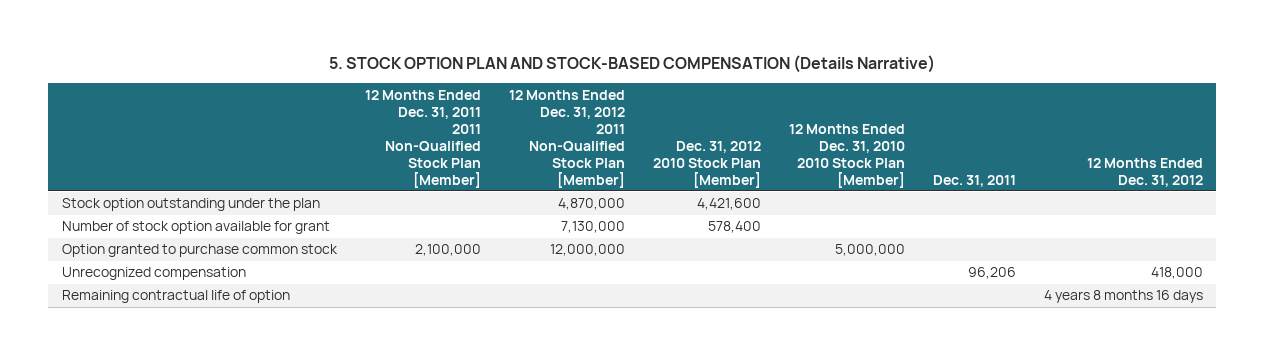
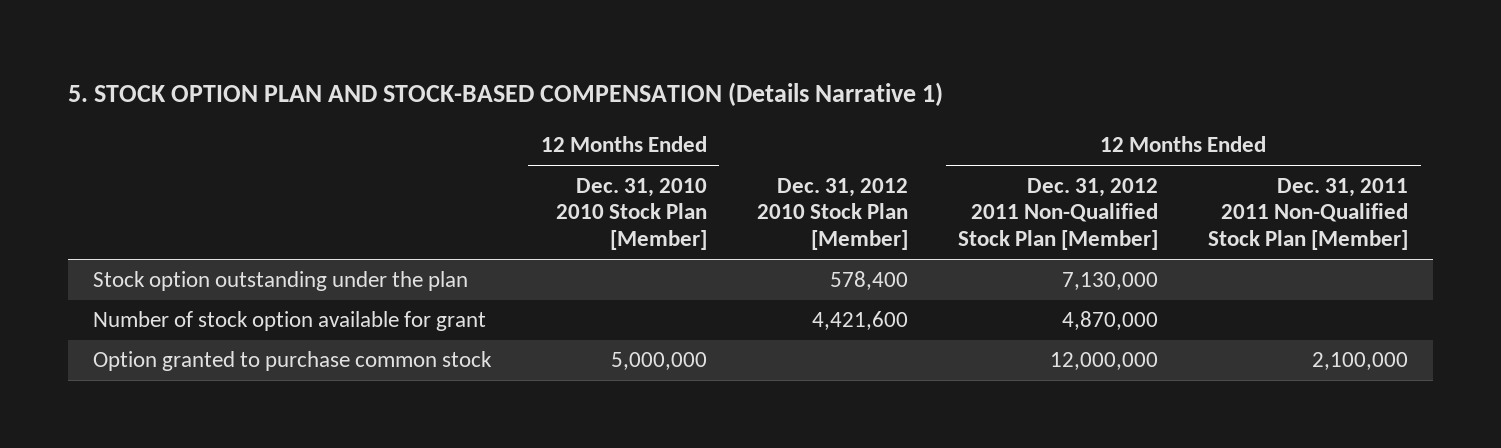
[329,55,936,74] 5. STOCK OPTION PLAN AND STOCK-BASED COMPENSATION (Details Narrative) -> [67,82,943,107] 5. STOCK OPTION PLAN AND STOCK-BASED COMPENSATION (Details Narrative 1)
[932,174,1016,187] Dec. 31, 2011 -> none
[1086,157,1203,187] 12 Months Ended Dec. 31, 2012 -> none
[557,198,625,211] 4,870,000 -> [1062,272,1159,291] 7,130,000
[696,198,761,211] 4,421,600 -> [829,271,908,291] 578,400
[560,221,625,234] 7,130,000 -> [1062,311,1159,331] 4,870,000
[707,221,761,234] 578,400 -> [811,311,908,331] 4,421,600
[61,267,246,281] Unrecognized compensation -> none
[61,290,290,304] Remaining contractual life of option -> none

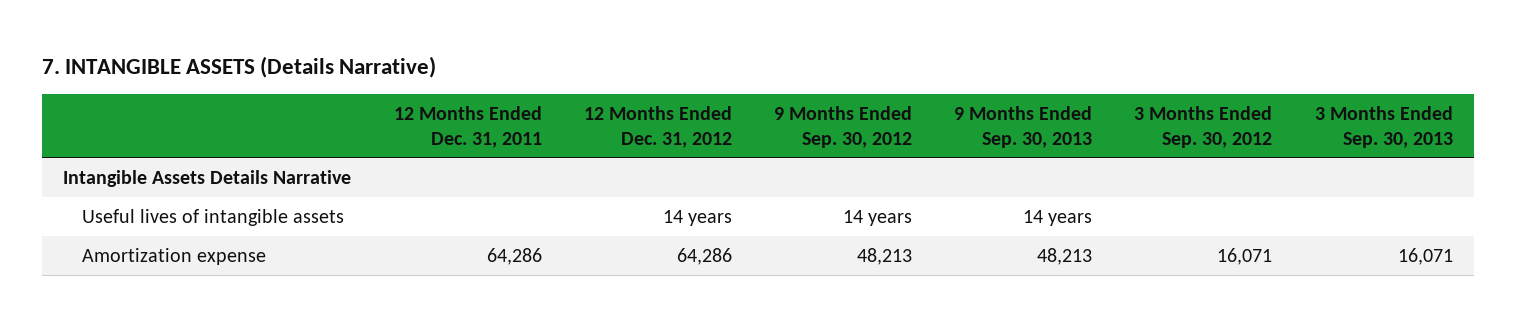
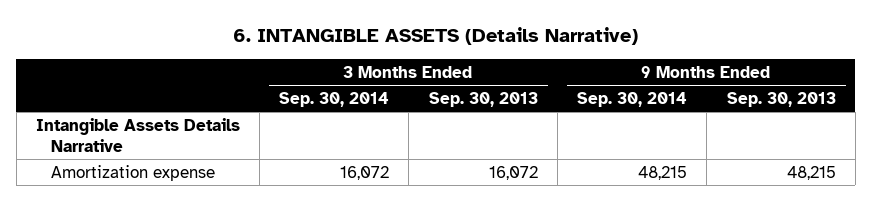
[42,55,437,78] 7. INTANGIBLE ASSETS (Details Narrative) -> [232,27,638,46] 6. INTANGIBLE ASSETS (Details Narrative)
[393,105,542,148] 12 Months Ended Dec. 31, 2011 -> none
[583,105,732,148] 12 Months Ended Dec. 31, 2012 -> none
[774,105,913,148] 9 Months Ended Sep. 30, 2012 -> none
[1134,105,1273,148] 3 Months Ended Sep. 30, 2012 -> none
none -> [279,91,390,107] Sep. 30, 2014
none -> [577,91,688,107] Sep. 30, 2014
[82,208,345,226] Useful lives of intangible assets -> none
[1037,247,1093,265] 48,213 -> [786,165,836,180] 48,215
[1397,247,1453,265] 16,071 -> [488,165,538,180] 16,072

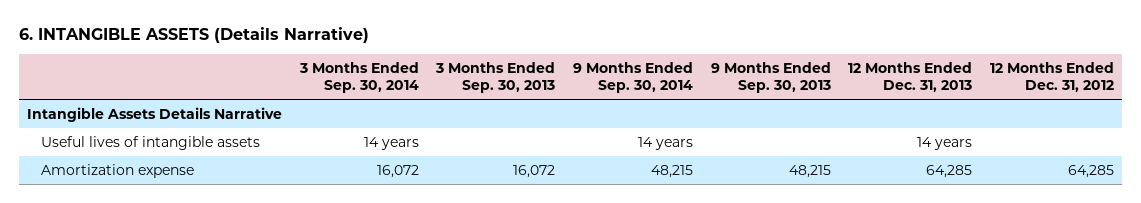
none -> [848,61,973,93] 12 Months Ended Dec. 31, 2013
none -> [989,61,1114,93] 12 Months Ended Dec. 31, 2012
none -> [41,135,261,150] Useful lives of intangible assets

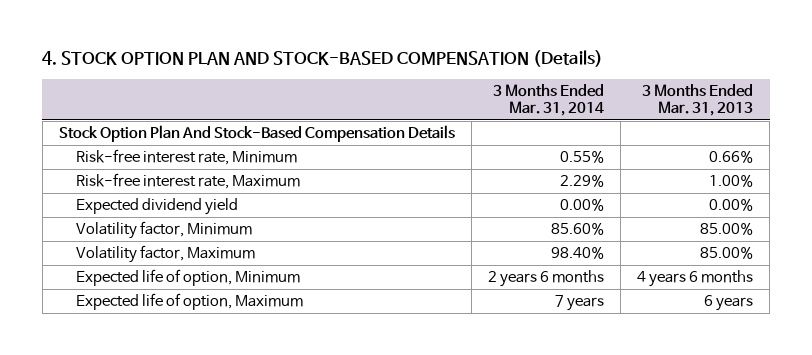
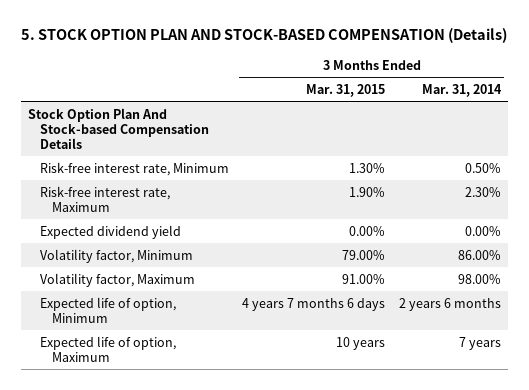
[42,50,604,68] 4. STOCK OPTION PLAN AND STOCK-BASED COMPENSATION (Details) -> [20,28,507,44] 5. STOCK OPTION PLAN AND STOCK-BASED COMPENSATION (Details)
[642,83,754,116] 3 Months Ended Mar. 31, 2013 -> none
none -> [306,83,386,97] Mar. 31, 2015
[58,125,455,143] Stock Option Plan And Stock-Based Compensation Details -> [27,107,209,149] Stock Option Plan And Stock-based Compensation Details
[560,150,605,164] 0.55% -> [465,162,502,173] 0.50%
[560,174,605,188] 2.29% -> [465,186,502,197] 2.30%
[551,222,605,236] 85.60% -> [458,249,502,260] 86.00%
[551,246,605,260] 98.40% -> [458,273,502,284] 98.00%

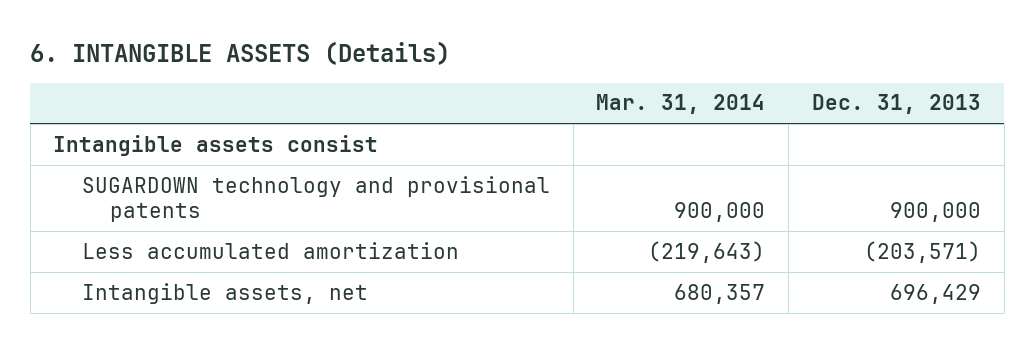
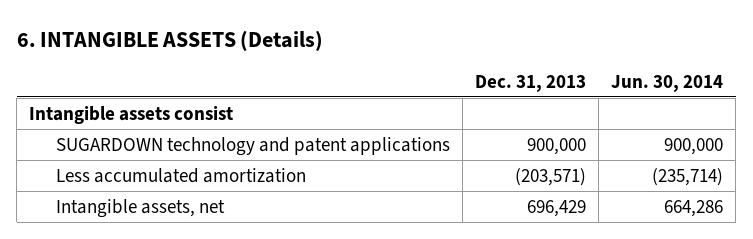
[596,94,766,115] Mar. 31, 2014 -> none
none -> [611,74,724,92] Jun. 30, 2014
[81,175,550,223] SUGARDOWN technology and provisional patents -> [55,136,450,156] SUGARDOWN technology and patent applications

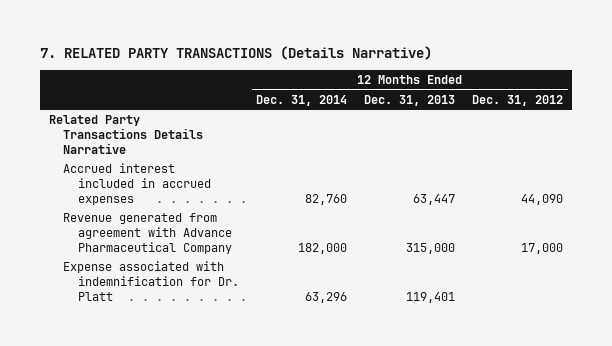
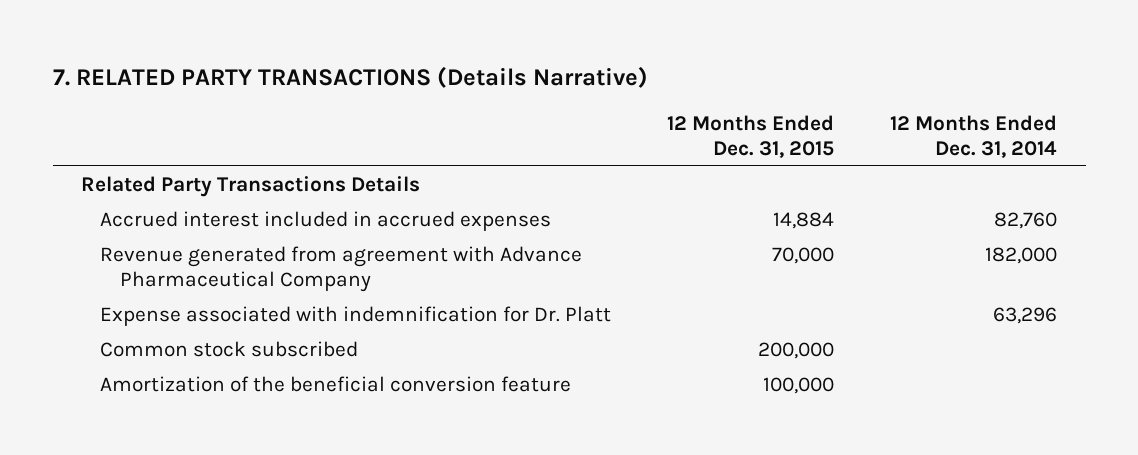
[364,94,456,106] Dec. 31, 2013 -> none
[472,94,564,106] Dec. 31, 2012 -> none
none -> [667,114,835,159] 12 Months Ended Dec. 31, 2015
[48,114,204,154] Related Party Transactions Details Narrative -> [80,176,420,198] Related Party Transactions Details
none -> [100,341,359,358] Common stock subscribed
none -> [100,376,572,393] Amortization of the beneficial conversion feature

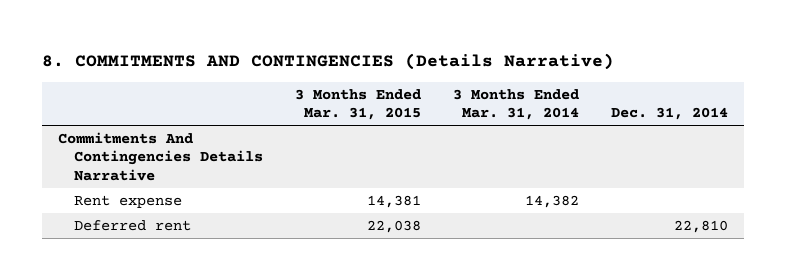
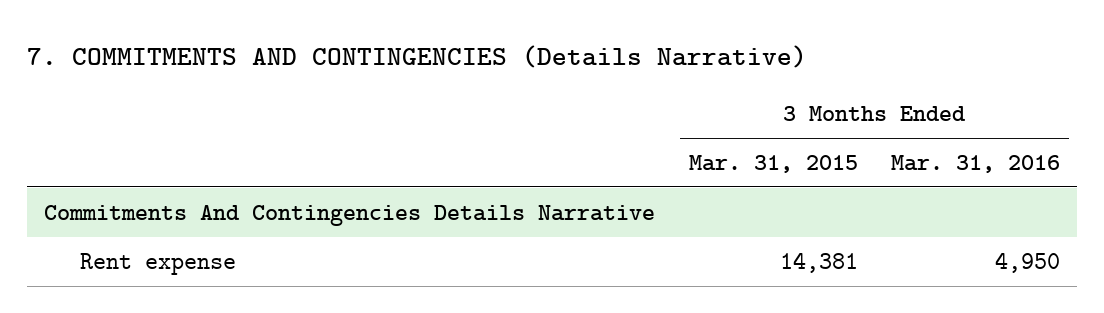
[41,53,614,71] 8. COMMITMENTS AND CONTINGENCIES (Details Narrative) -> [26,45,807,69] 7. COMMITMENTS AND CONTINGENCIES (Details Narrative)
[452,88,579,121] 3 Months Ended Mar. 31, 2014 -> none
[610,107,728,121] Dec. 31, 2014 -> none
none -> [891,154,1061,173] Mar. 31, 2016
[73,219,191,231] Deferred rent -> none

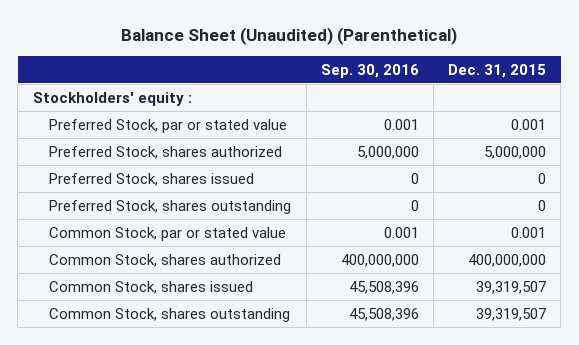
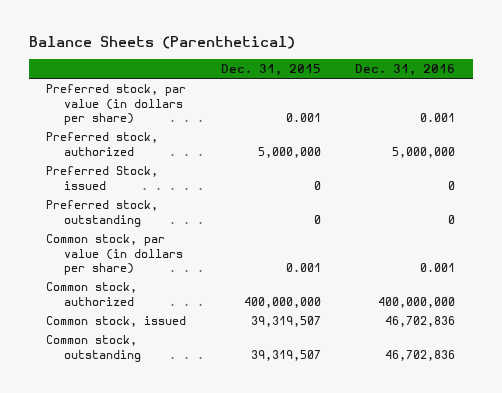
[121,27,458,46] Balance Sheet (Unaudited) (Parenthetical) -> [29,36,296,50] Balance Sheets (Parenthetical)
[320,63,419,78] Sep. 30, 2016 -> none
none -> [355,64,456,77] Dec. 31, 2016
[32,91,192,106] Stockholders' equity : -> none
[49,118,288,133] Preferred Stock, par or stated value -> [46,84,187,126] Preferred stock, par value (in dollars per share)
[49,145,283,159] Preferred Stock, shares authorized -> [46,132,159,156] Preferred stock, authorized
[49,172,255,186] Preferred Stock, shares issued -> [46,166,159,190] Preferred Stock, issued
[49,199,292,214] Preferred Stock, shares outstanding -> [46,200,159,227] Preferred stock, outstanding
[49,226,287,241] Common Stock, par or stated value -> [46,234,184,276] Common stock, par value (in dollars per share)
[49,253,282,267] Common Stock, shares authorized -> [46,282,138,306] Common stock, authorized
[49,280,254,294] Common Stock, shares issued -> [46,316,187,328] Common stock, issued
[49,307,291,322] Common Stock, shares outstanding -> [46,335,142,362] Common stock, outstanding

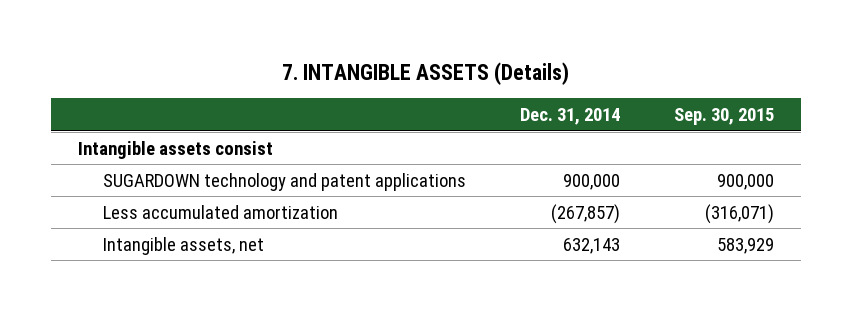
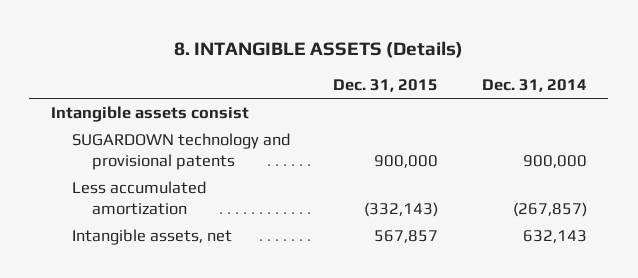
[282,61,570,85] 7. INTANGIBLE ASSETS (Details) -> [173,40,463,58] 8. INTANGIBLE ASSETS (Details)
[674,108,775,126] Sep. 30, 2015 -> none
none -> [333,79,439,93] Dec. 31, 2015
[102,172,466,191] SUGARDOWN technology and patent applications -> [71,132,290,170] SUGARDOWN technology and provisional patents

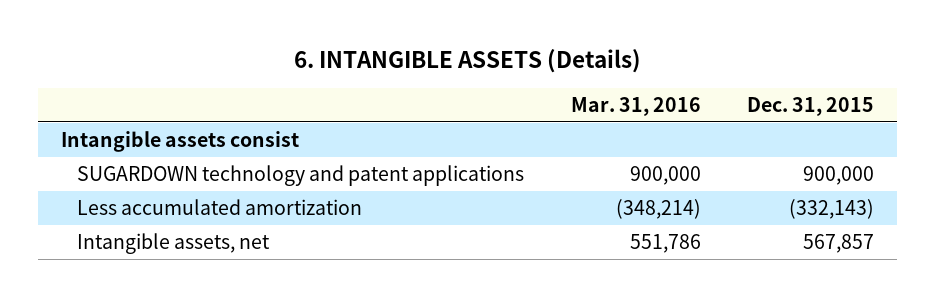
[173,40,463,58] 8. INTANGIBLE ASSETS (Details) -> [293,49,641,74] 6. INTANGIBLE ASSETS (Details)
[481,79,587,93] Dec. 31, 2014 -> none
none -> [570,97,701,117] Mar. 31, 2016
[71,132,290,170] SUGARDOWN technology and provisional patents -> [77,165,525,187] SUGARDOWN technology and patent applications

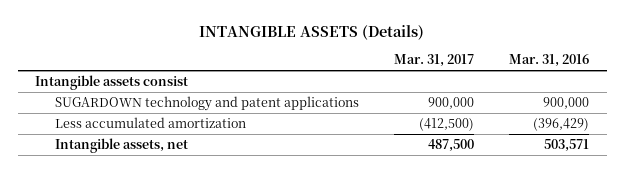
[293,49,641,74] 6. INTANGIBLE ASSETS (Details) -> [199,24,425,40] INTANGIBLE ASSETS (Details)
[746,97,874,117] Dec. 31, 2015 -> none
none -> [394,54,475,68] Mar. 31, 2017
[615,199,701,220] (348,214) -> [533,118,590,132] (396,429)
[629,234,701,254] 551,786 -> [544,139,590,153] 503,571

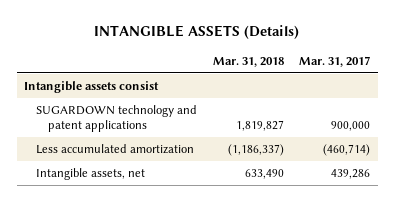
[509,54,590,68] Mar. 31, 2016 -> none
none -> [212,57,284,68] Mar. 31, 2018
[419,118,475,132] (412,500) -> [323,144,371,157] (460,714)
[428,139,475,153] 487,500 -> [331,169,371,180] 439,286

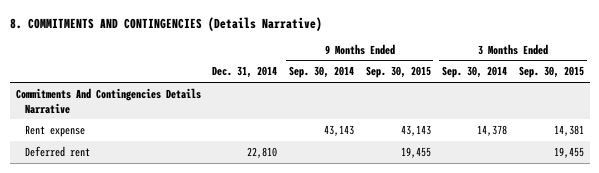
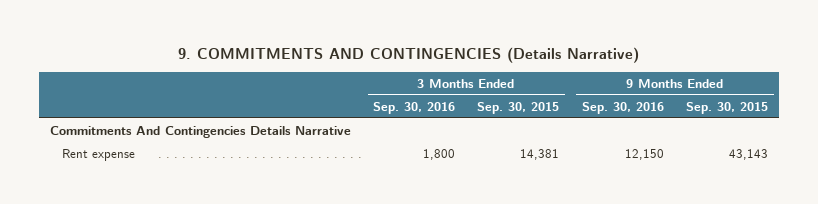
[9,16,322,31] 8. COMMITMENTS AND CONTINGENCIES (Details Narrative) -> [177,47,639,64] 9. COMMITMENTS AND CONTINGENCIES (Details Narrative)
[212,66,278,79] Dec. 31, 2014 -> none
[288,66,354,79] Sep. 30, 2014 -> none
[442,66,508,79] Sep. 30, 2014 -> none
none -> [373,101,456,114] Sep. 30, 2016
none -> [581,101,664,114] Sep. 30, 2016
[25,145,91,157] Deferred rent -> none

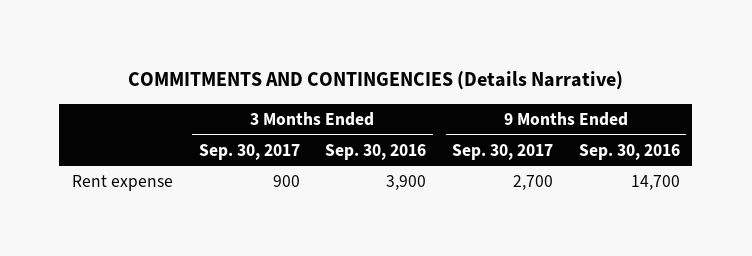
[177,47,639,64] 9. COMMITMENTS AND CONTINGENCIES (Details Narrative) -> [127,71,623,91] COMMITMENTS AND CONTINGENCIES (Details Narrative)
[477,101,560,114] Sep. 30, 2015 -> none
[685,101,768,114] Sep. 30, 2015 -> none
none -> [198,143,300,160] Sep. 30, 2017
none -> [451,143,553,160] Sep. 30, 2017
[49,126,351,139] Commitments And Contingencies Details Narrative -> none
[423,149,456,161] 1,800 -> [386,175,427,191] 3,900
[624,149,664,161] 12,150 -> [630,175,680,191] 14,700

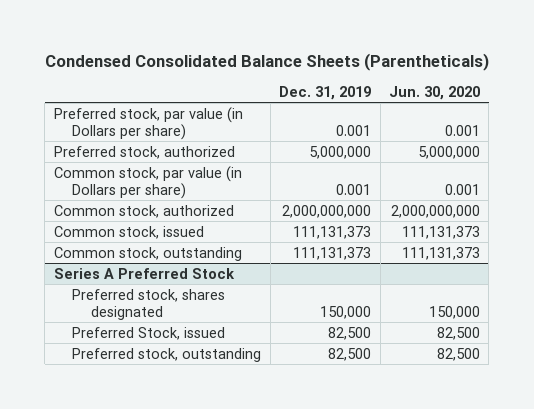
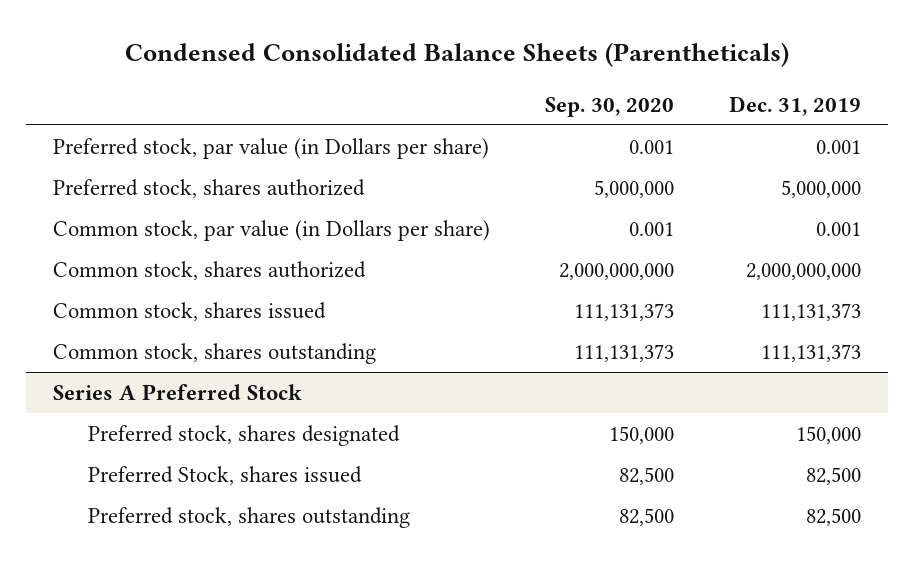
[389,86,481,101] Jun. 30, 2020 -> none
none -> [544,96,674,117] Sep. 30, 2020
[53,145,235,159] Preferred stock, authorized -> [52,179,365,199] Preferred stock, shares authorized
[53,204,234,218] Common stock, authorized -> [52,261,366,281] Common stock, shares authorized
[53,225,204,239] Common stock, issued -> [52,302,326,322] Common stock, shares issued
[53,246,242,261] Common stock, outstanding -> [52,343,376,365] Common stock, shares outstanding
[72,326,226,340] Preferred Stock, issued -> [87,466,362,486] Preferred Stock, shares issued
[72,347,262,362] Preferred stock, outstanding -> [87,507,410,529] Preferred stock, shares outstanding

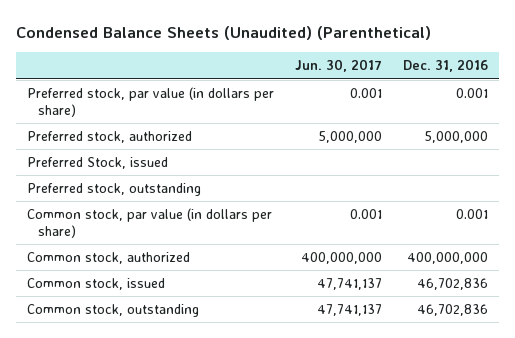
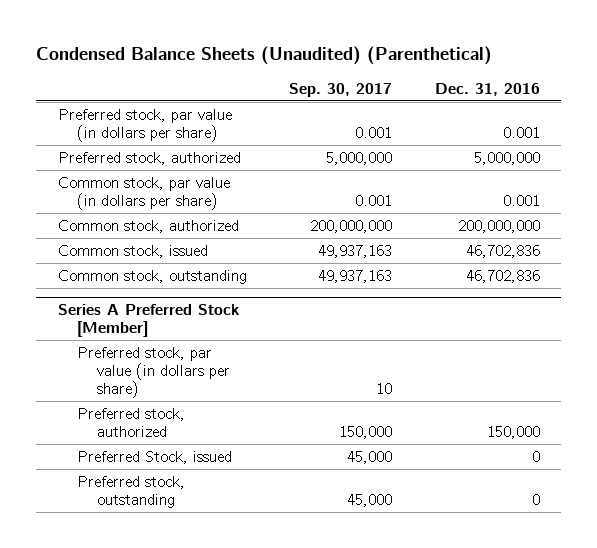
[294,59,382,73] Jun. 30, 2017 -> none
none -> [289,82,393,97] Sep. 30, 2017
[26,157,168,170] Preferred Stock, issued -> none
[26,183,201,197] Preferred stock, outstanding -> none
[407,252,489,265] 400,000,000 -> [457,219,540,233] 200,000,000
none -> [57,303,240,337] Series A Preferred Stock [Member]
none -> [77,346,230,398] Preferred stock, par value (in dollars per share)
none -> [77,407,186,437] Preferred stock, authorized
none -> [77,450,233,464] Preferred Stock, issued
none -> [77,475,186,508] Preferred stock, outstanding

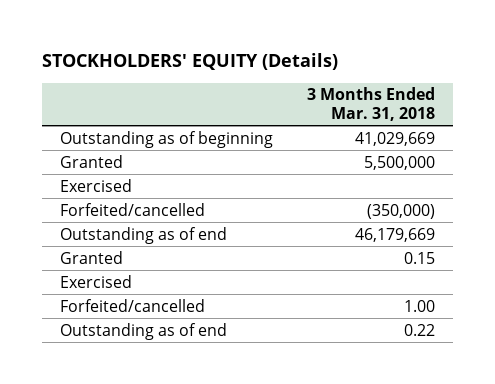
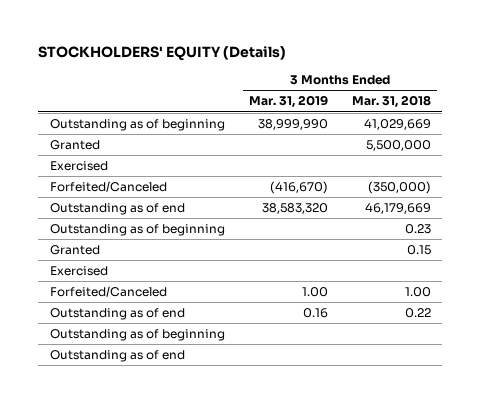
none -> [248,95,328,109] Mar. 31, 2019
[59,202,205,216] Forfeited/cancelled -> [50,181,168,193] Forfeited/Canceled
none -> [50,224,226,237] Outstanding as of beginning
[59,298,205,312] Forfeited/cancelled -> [50,286,168,298] Forfeited/Canceled
none -> [50,329,226,342] Outstanding as of beginning
none -> [50,350,186,363] Outstanding as of end

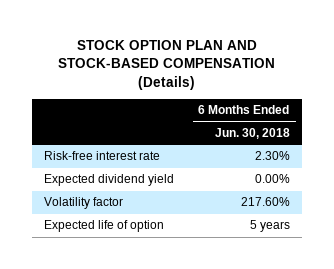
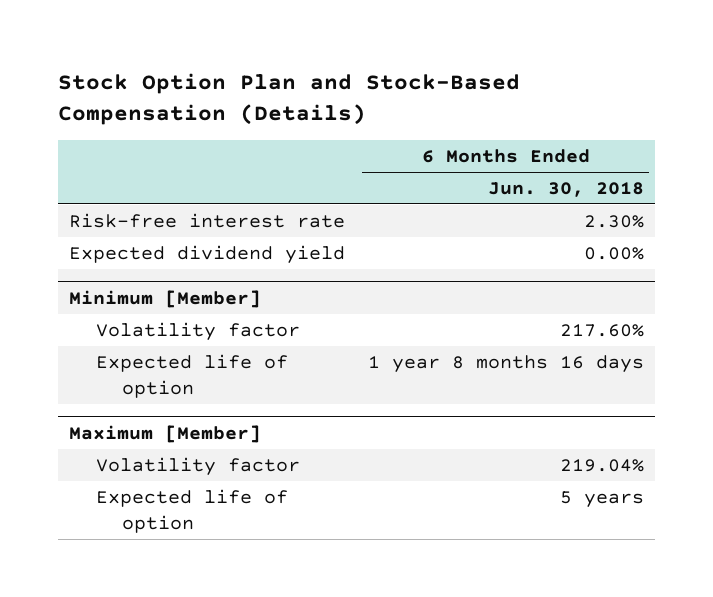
[57,40,275,90] STOCK OPTION PLAN AND STOCK-BASED COMPENSATION (Details) -> [58,73,521,126] Stock Option Plan and Stock-Based Compensation (Details)
none -> [69,289,262,308] Minimum [Member]
none -> [95,353,288,398] Expected life of option
none -> [69,424,262,443] Maximum [Member]
none -> [95,456,300,476] Volatility factor

